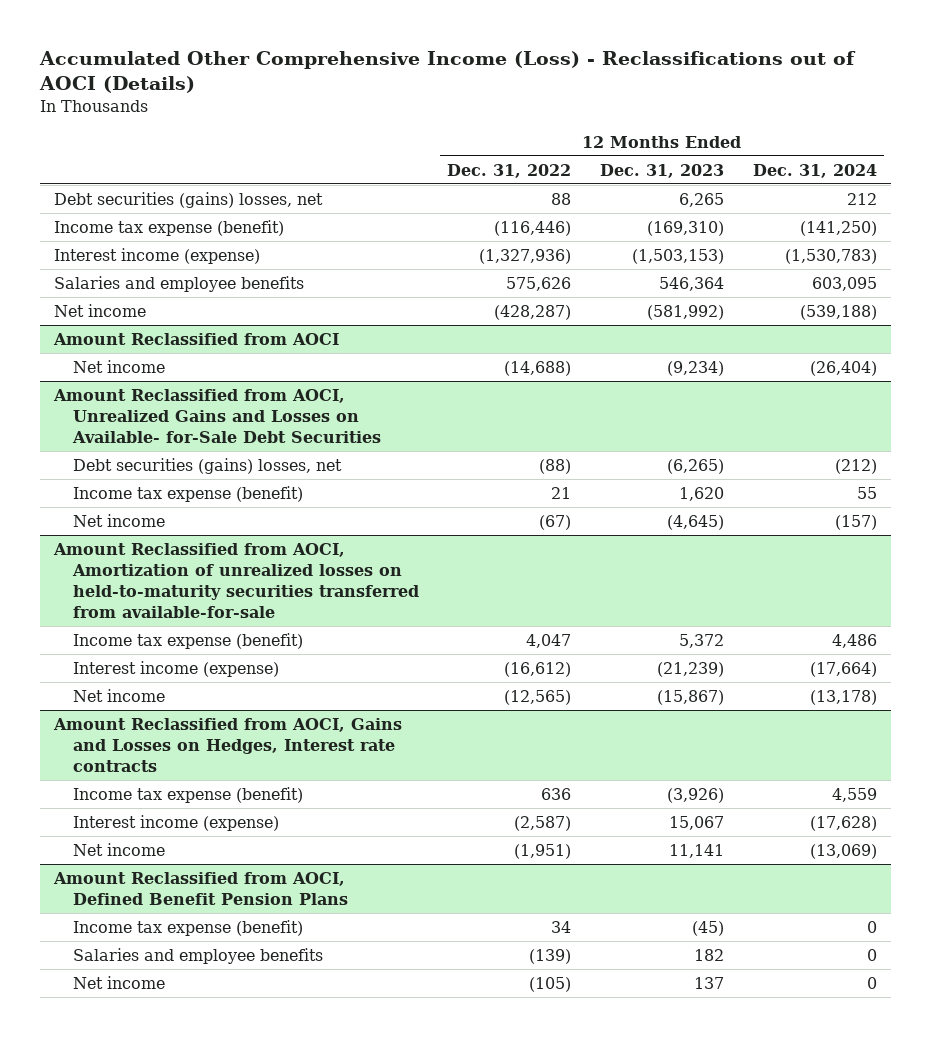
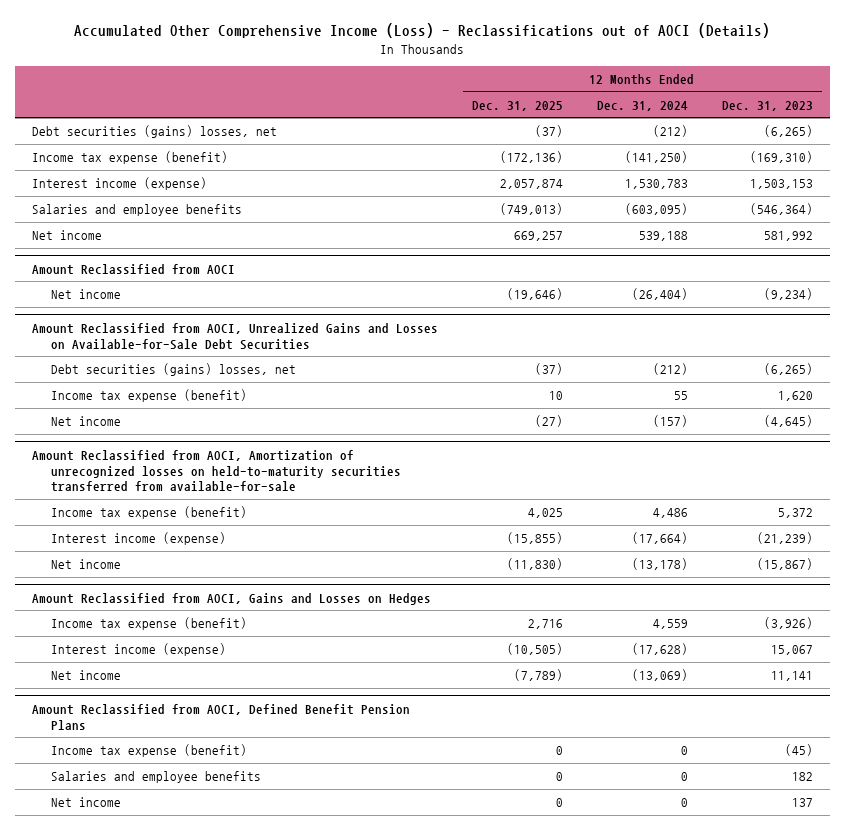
[447,163,572,178] Dec. 31, 2022 -> none
none -> [471,100,563,111] Dec. 31, 2025
[679,192,725,207] 6,265 -> [764,125,814,138] (6,265)
[846,192,877,205] 212 -> [652,125,688,138] (212)
[632,248,725,264] (1,503,153) -> [750,179,814,190] 1,503,153
[784,248,877,264] (1,530,783) -> [624,179,688,190] 1,530,783
[659,276,725,291] 546,364 -> [750,203,814,216] (546,364)
[811,276,877,291] 603,095 -> [624,203,688,216] (603,095)
[647,304,725,320] (581,992) -> [764,231,814,242] 581,992
[799,304,877,320] (539,188) -> [638,231,688,242] 539,188
[53,388,381,443] Amount Reclassified from AOCI, Unrealized Gains and Losses on Available- for-Sale Debt Securities -> [31,322,438,350] Amount Reclassified from AOCI, Unrealized Gains and Losses on Available-for-Sale Debt Securities
[53,542,419,618] Amount Reclassified from AOCI, Amortization of unrealized losses on held-to-maturity securities transferred from available-for-sale -> [31,449,402,493] Amount Reclassified from AOCI, Amortization of unrecognized losses on held-to-maturity securities transferred from available-for-sale
[53,717,403,772] Amount Reclassified from AOCI, Gains and Losses on Hedges, Interest rate contracts -> [31,592,431,605] Amount Reclassified from AOCI, Gains and Losses on Hedges

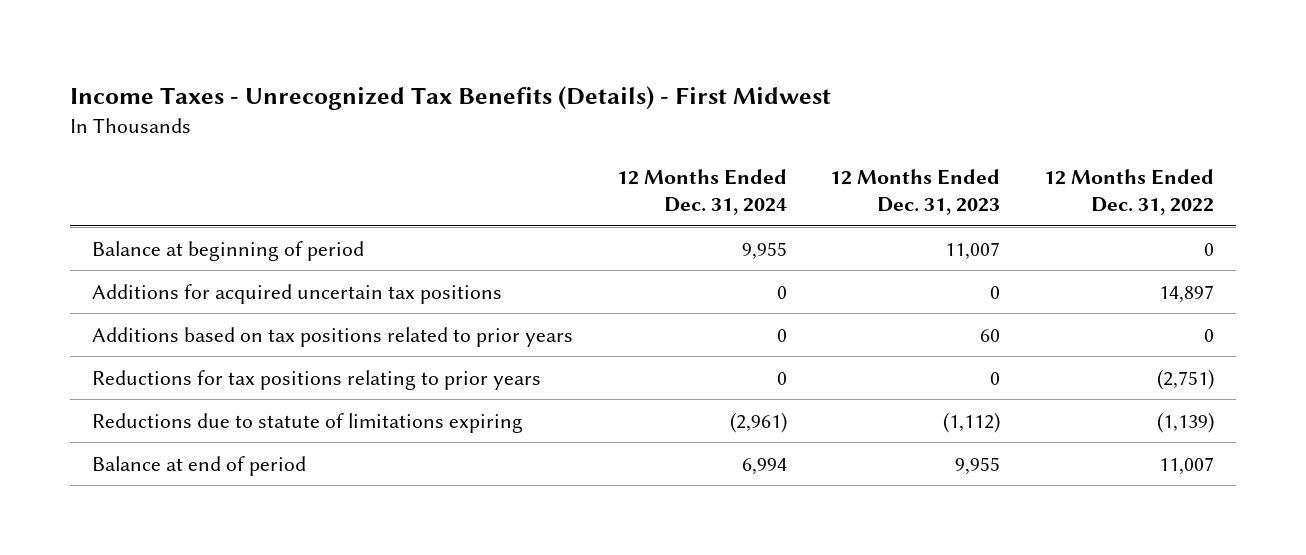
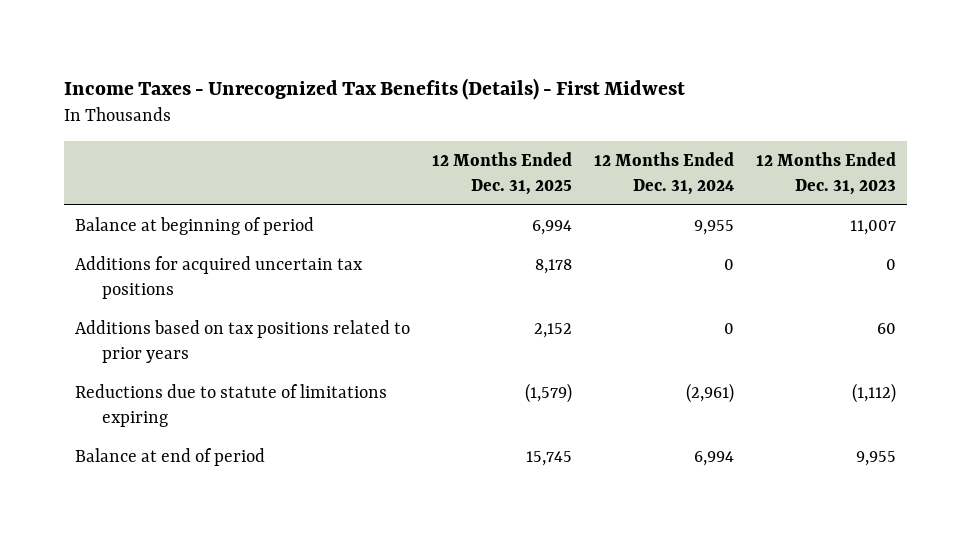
[1043,168,1214,215] 12 Months Ended Dec. 31, 2022 -> none
none -> [432,152,573,196] 12 Months Ended Dec. 31, 2025
[92,369,542,390] Reductions for tax positions relating to prior years -> none

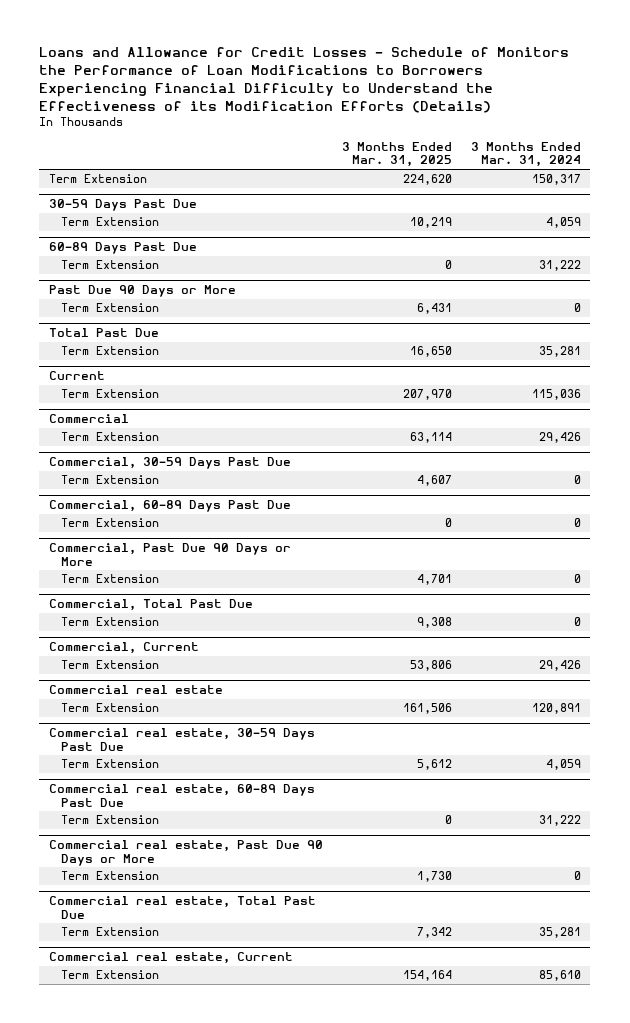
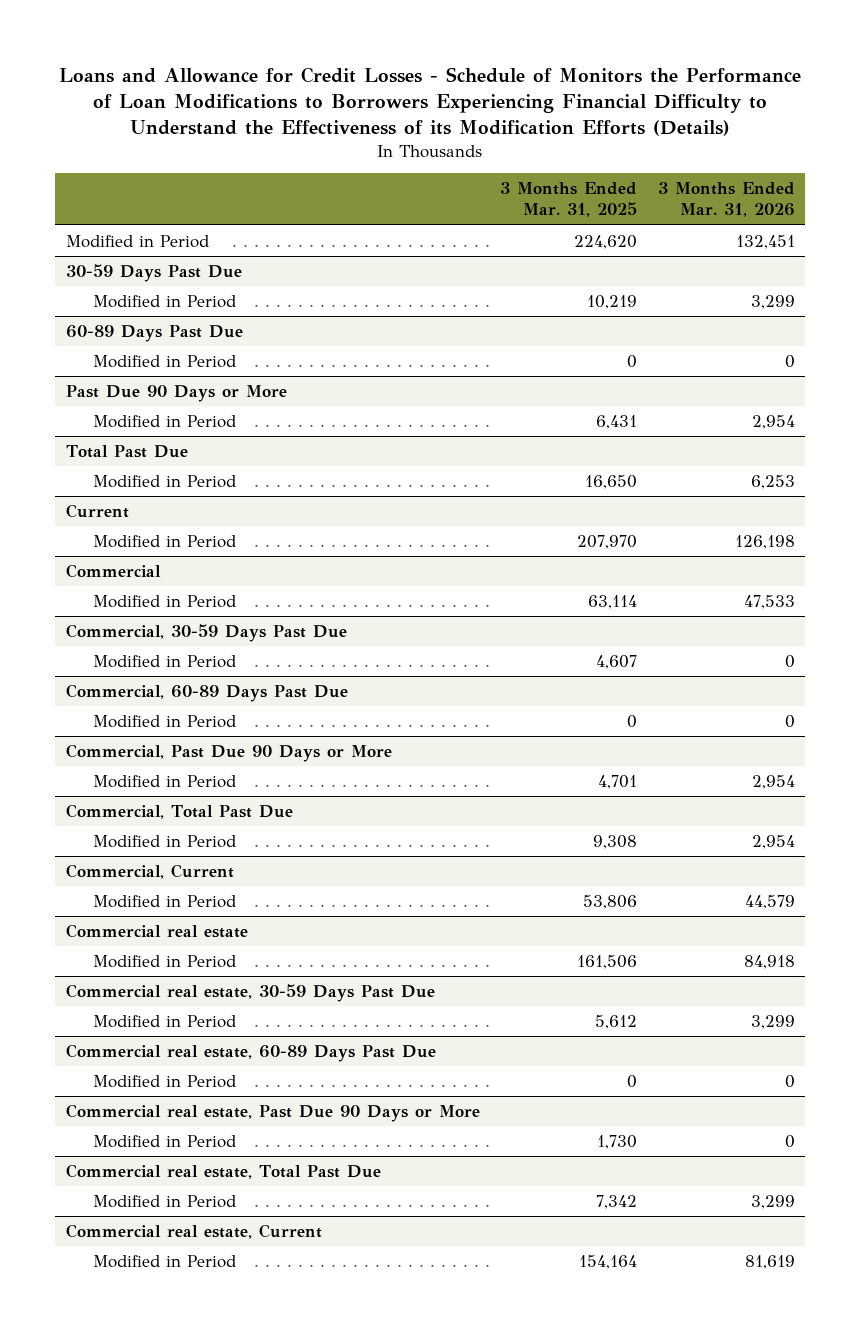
[470,141,581,168] 3 Months Ended Mar. 31, 2024 -> none
none -> [658,182,796,218] 3 Months Ended Mar. 31, 2026
[48,174,147,184] Term Extension -> [65,235,209,249] Modified in Period
[61,217,160,227] Term Extension -> [92,295,236,309] Modified in Period
[61,260,160,270] Term Extension -> [92,355,236,369] Modified in Period
[61,303,160,313] Term Extension -> [92,415,236,429] Modified in Period
[61,346,160,356] Term Extension -> [92,475,236,489] Modified in Period
[61,389,160,399] Term Extension -> [92,535,236,549] Modified in Period
[61,432,160,442] Term Extension -> [92,595,236,609] Modified in Period
[61,475,160,485] Term Extension -> [92,655,236,669] Modified in Period
[61,518,160,528] Term Extension -> [92,715,236,729] Modified in Period
[61,574,160,584] Term Extension -> [92,775,236,789] Modified in Period
[61,617,160,627] Term Extension -> [92,835,236,849] Modified in Period
[61,660,160,670] Term Extension -> [92,895,236,909] Modified in Period
[61,703,160,713] Term Extension -> [92,955,236,969] Modified in Period
[61,759,160,769] Term Extension -> [92,1015,236,1029] Modified in Period
[61,815,160,825] Term Extension -> [92,1075,236,1089] Modified in Period
[61,871,160,881] Term Extension -> [92,1135,236,1149] Modified in Period
[61,927,160,937] Term Extension -> [92,1195,236,1209] Modified in Period
[61,970,160,980] Term Extension -> [92,1255,236,1269] Modified in Period

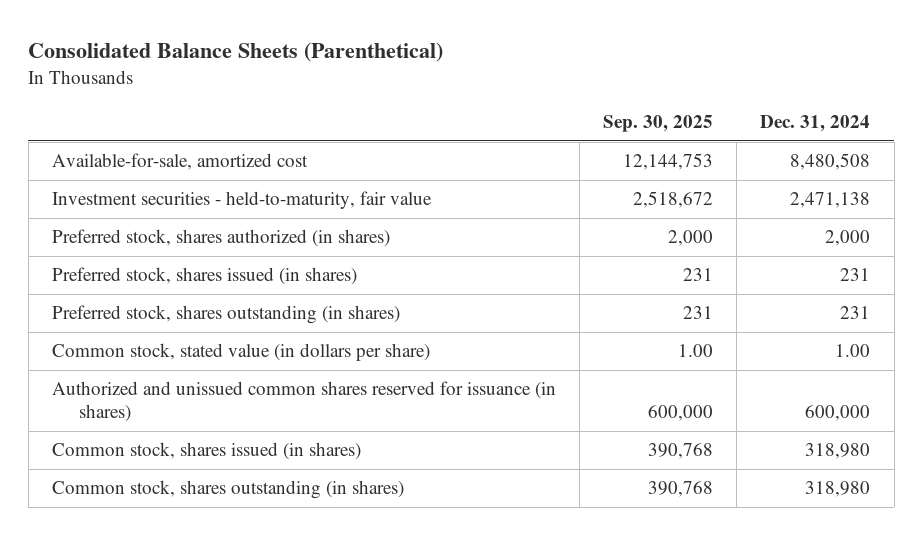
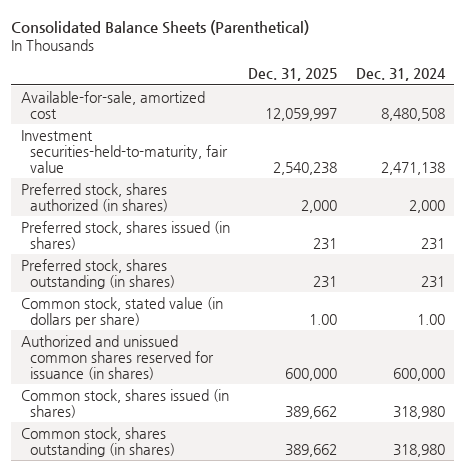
[603,114,714,132] Sep. 30, 2025 -> none
none -> [248,68,338,82] Dec. 31, 2025
[52,191,433,210] Investment securities - held-to-maturity, fair value -> [20,129,229,173] Investment securities-held-to-maturity, fair value

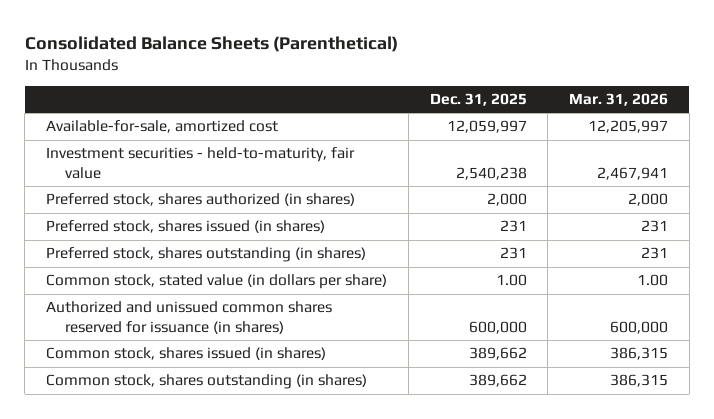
[356,68,447,82] Dec. 31, 2024 -> none
none -> [569,93,669,107] Mar. 31, 2026
[20,129,229,173] Investment securities-held-to-maturity, fair value -> [46,147,356,179] Investment securities - held-to-maturity, fair value

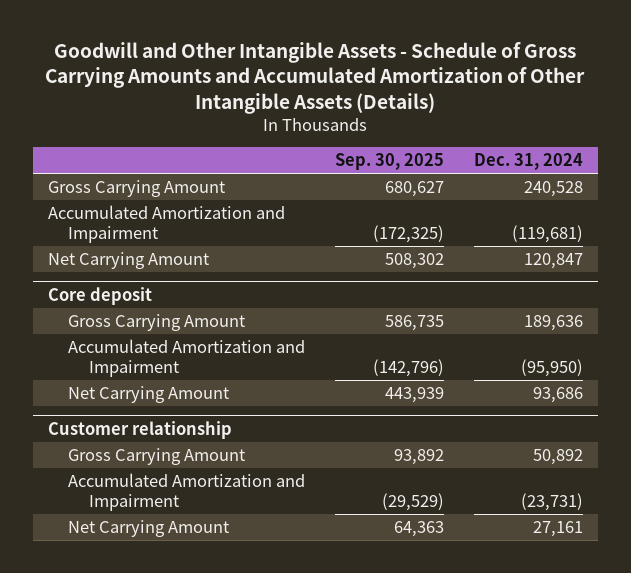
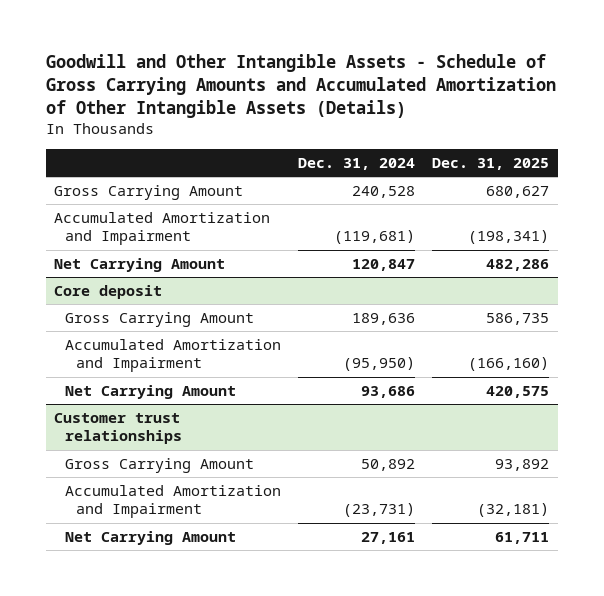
[335,153,445,171] Sep. 30, 2025 -> none
none -> [432,157,550,170] Dec. 31, 2025
[47,421,232,440] Customer relationship -> [54,412,183,445] Customer trust relationships

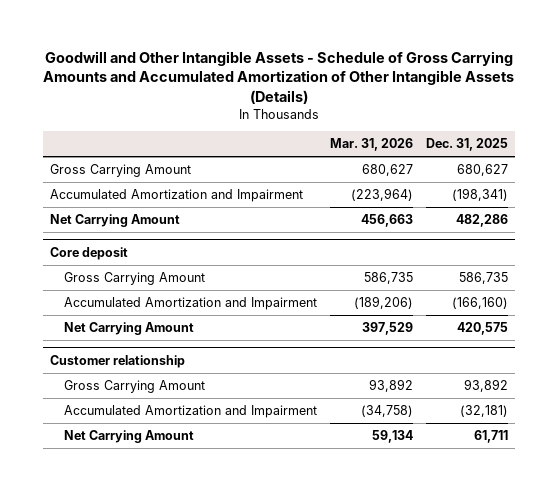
[298,157,416,170] Dec. 31, 2024 -> none
none -> [329,138,413,152] Mar. 31, 2026
[54,412,183,445] Customer trust relationships -> [50,354,186,368] Customer relationship

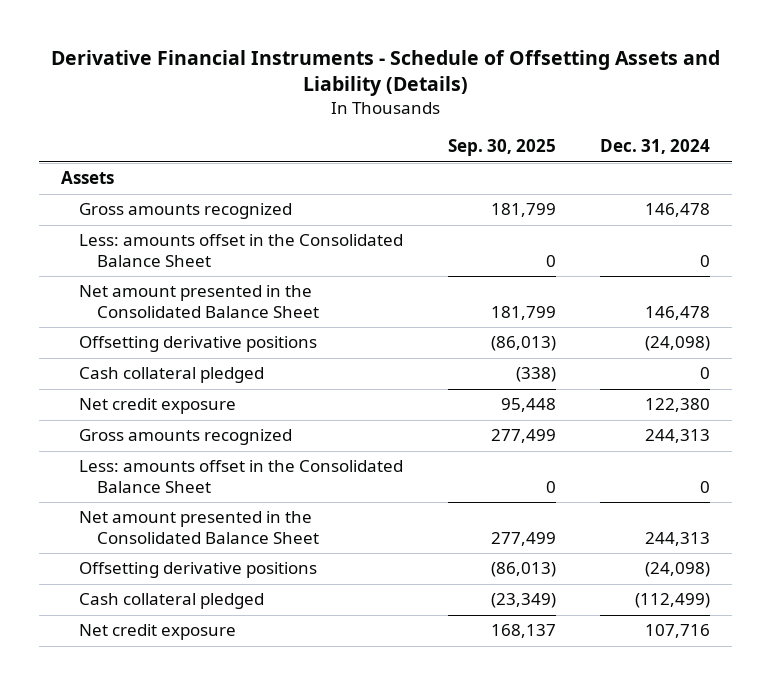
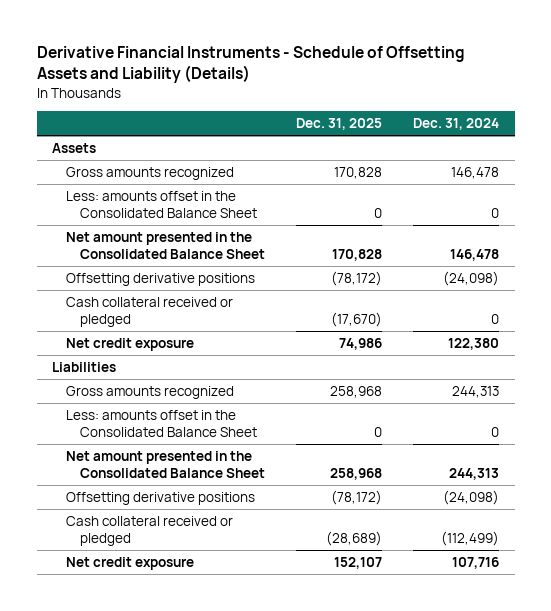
[447,139,556,157] Sep. 30, 2025 -> none
none -> [296,118,383,131] Dec. 31, 2025
[79,367,265,384] Cash collateral pledged -> [66,297,234,327] Cash collateral received or pledged
none -> [52,362,117,373] Liabilities
[79,593,265,610] Cash collateral pledged -> [66,516,234,546] Cash collateral received or pledged

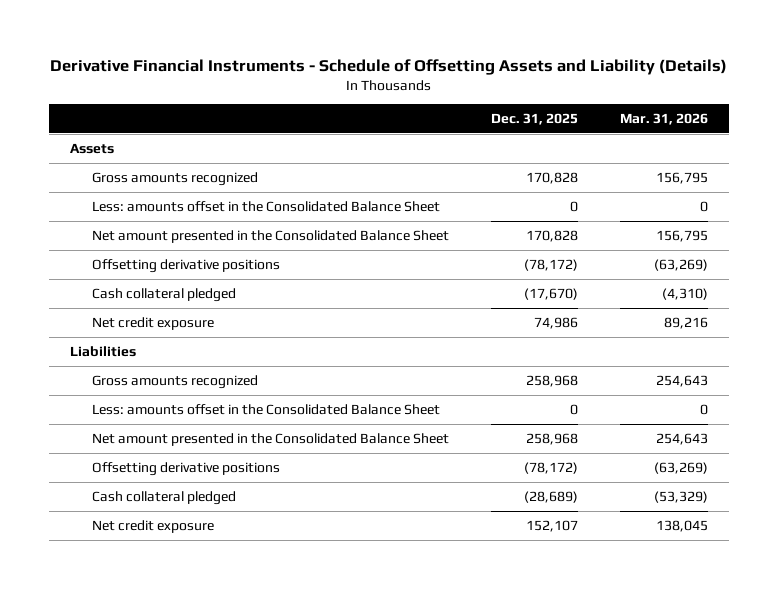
[413,118,500,131] Dec. 31, 2024 -> none
none -> [620,112,709,125] Mar. 31, 2026
[66,297,234,327] Cash collateral received or pledged -> [92,288,237,303] Cash collateral pledged
[66,516,234,546] Cash collateral received or pledged -> [92,491,237,506] Cash collateral pledged

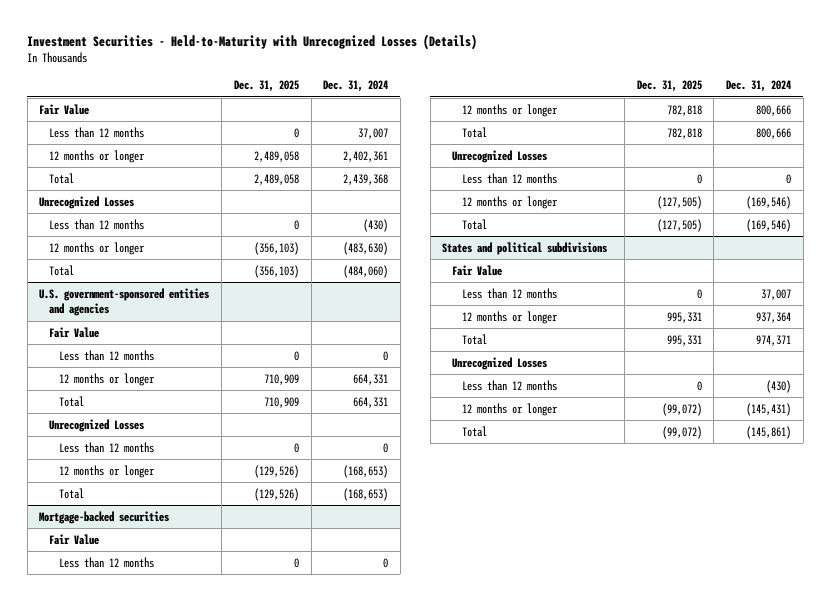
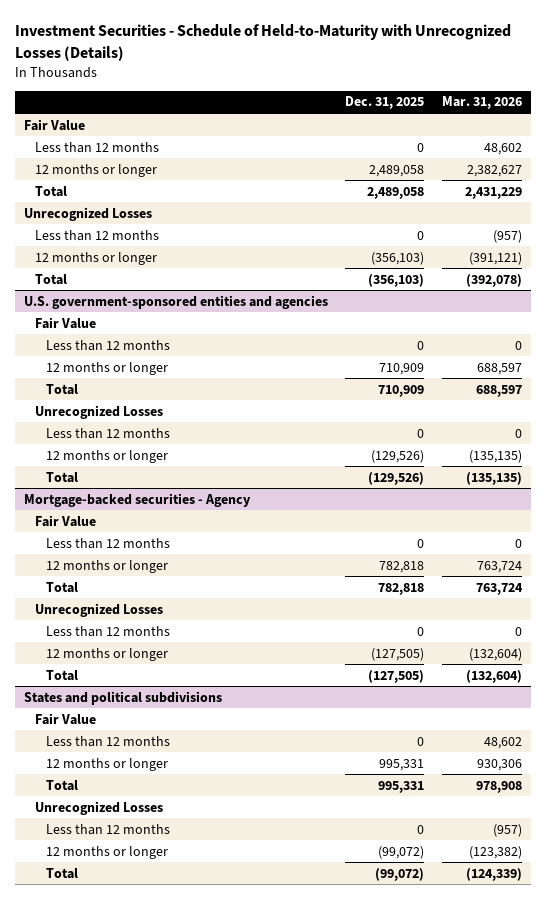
[27,33,478,50] Investment Securities - Held-to-Maturity with Unrecognized Losses (Details) -> [14,24,511,61] Investment Securities - Schedule of Held-to-Maturity with Unrecognized Losses (Details)
[323,80,389,93] Dec. 31, 2024 -> none
none -> [442,96,523,110] Mar. 31, 2026
[39,510,170,524] Mortgage-backed securities -> [23,492,251,507] Mortgage-backed securities - Agency

